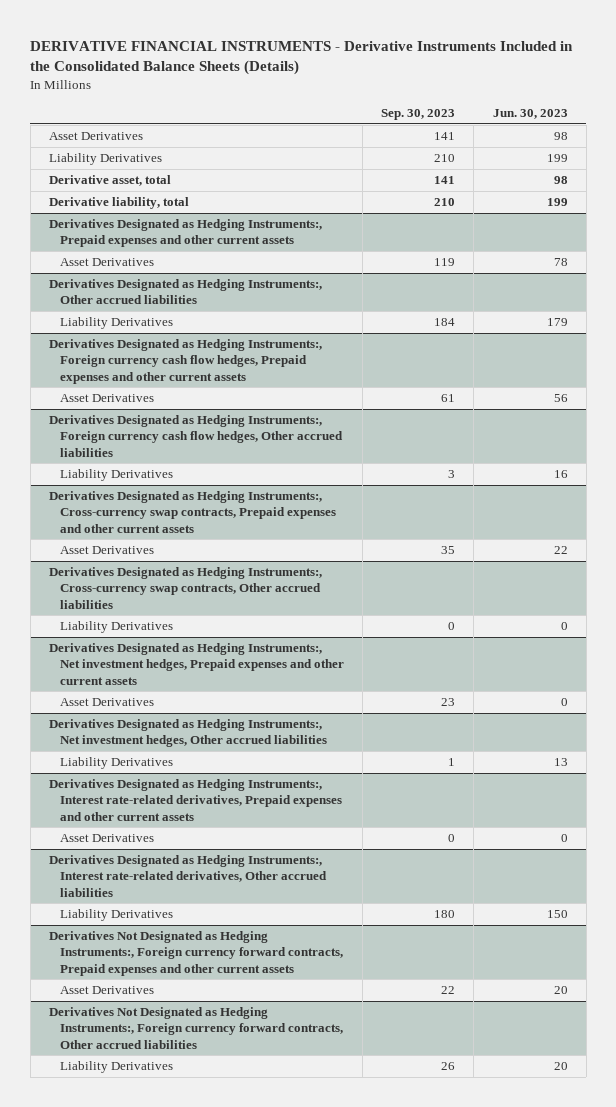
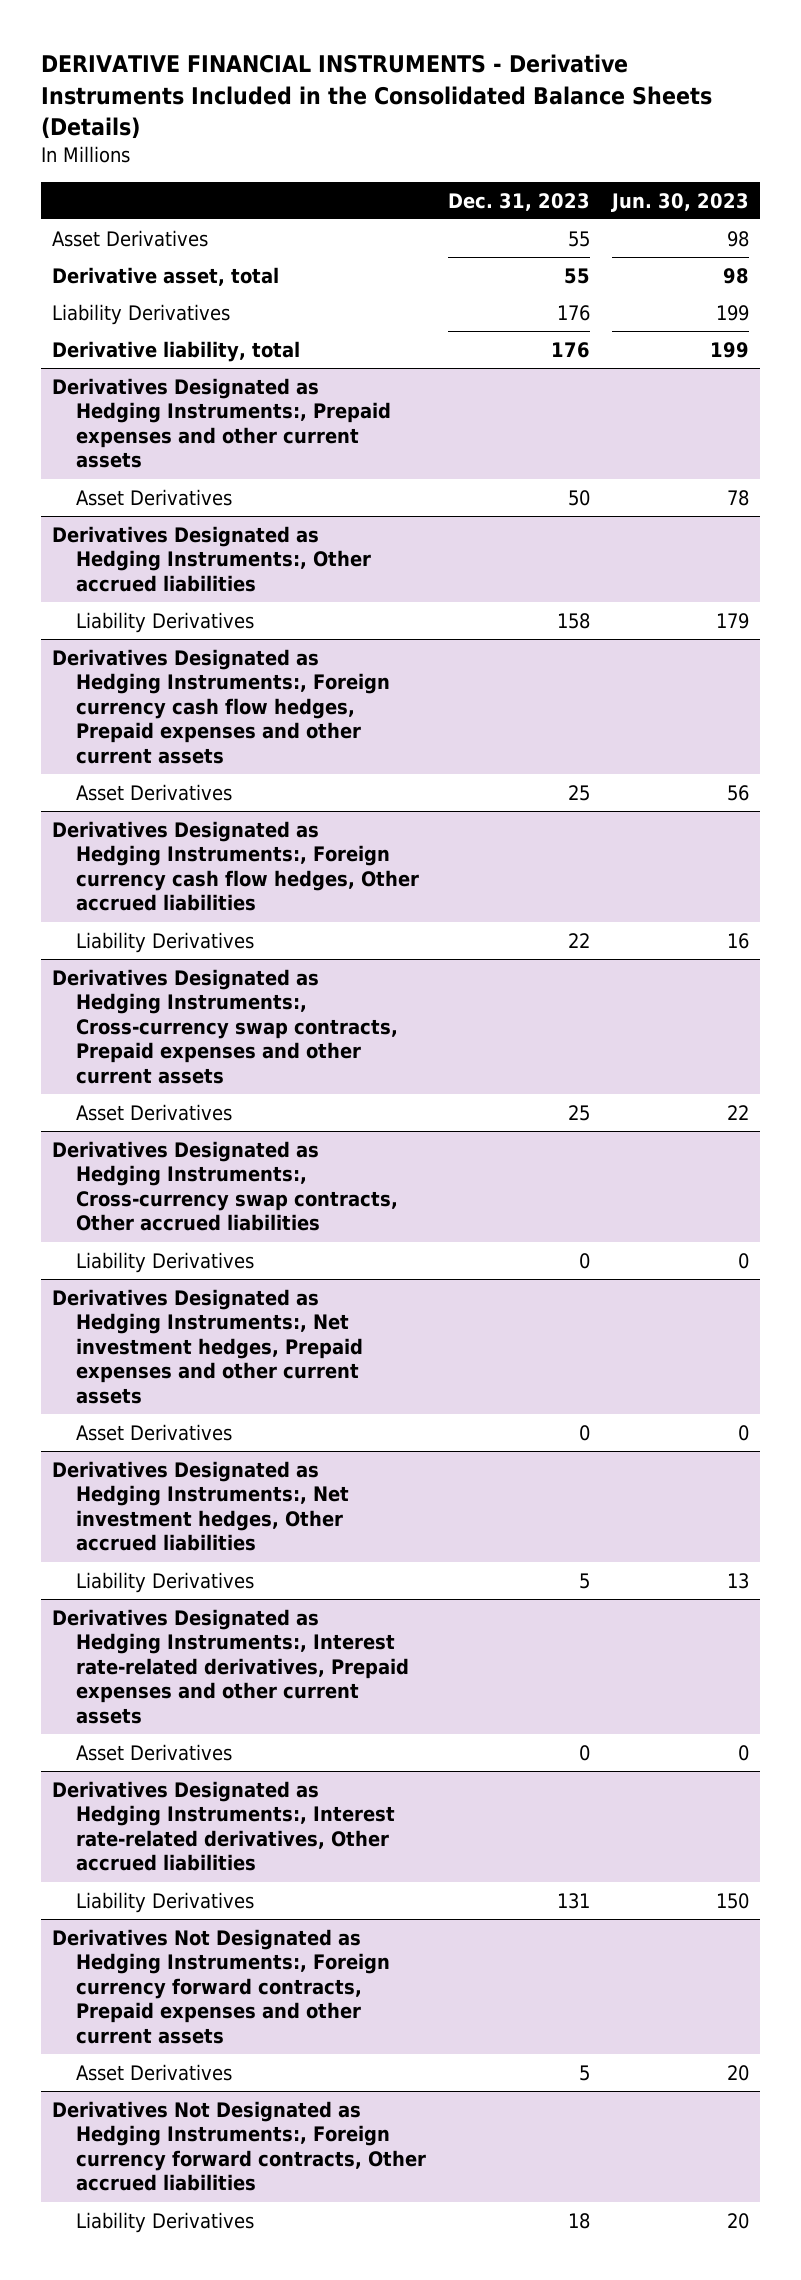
[381,109,456,121] Sep. 30, 2023 -> none
none -> [448,192,591,211] Dec. 31, 2023
[48,153,162,166] Liability Derivatives -> [52,303,231,325] Liability Derivatives

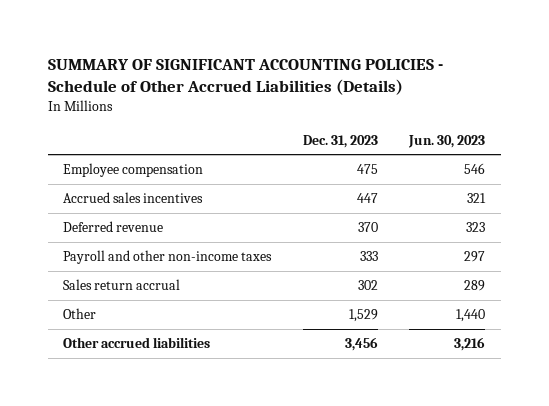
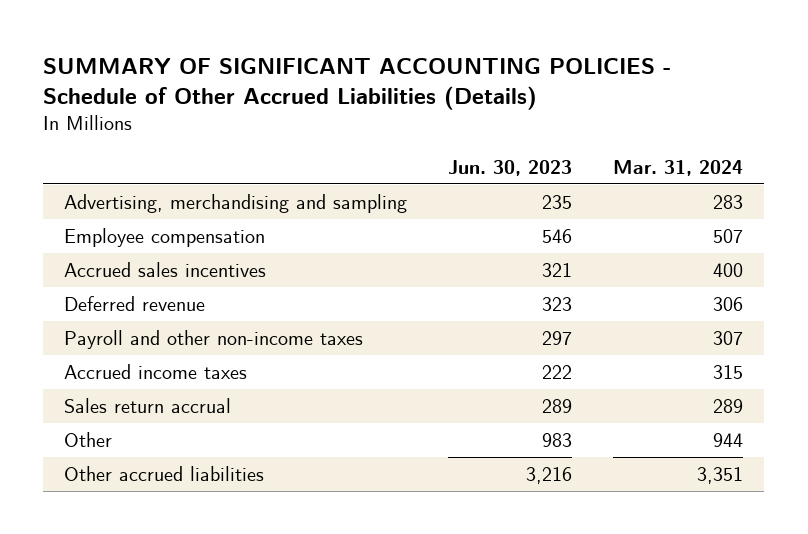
[302,134,378,148] Dec. 31, 2023 -> none
none -> [613,159,744,176] Mar. 31, 2024
none -> [64,193,408,213] Advertising, merchandising and sampling
none -> [64,363,248,379] Accrued income taxes
[456,309,486,323] 1,440 -> [542,432,573,447] 983

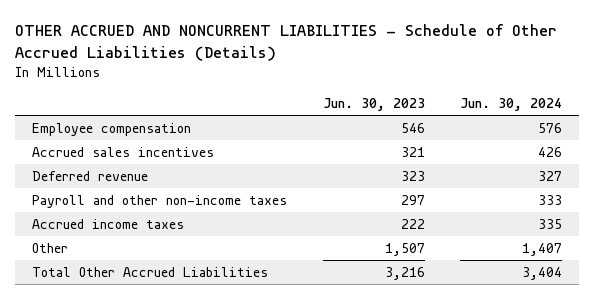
[43,57,672,111] SUMMARY OF SIGNIFICANT ACCOUNTING POLICIES - Schedule of Other Accrued Liabilities (Details) -> [14,24,557,61] OTHER ACCRUED AND NONCURRENT LIABILITIES - Schedule of Other Accrued Liabilities (Details)
[613,159,744,176] Mar. 31, 2024 -> none
none -> [459,97,562,111] Jun. 30, 2024
[64,193,408,213] Advertising, merchandising and sampling -> none
[64,397,232,413] Sales return accrual -> none
[542,432,573,447] 983 -> [384,243,425,257] 1,507
[64,465,265,481] Other accrued liabilities -> [32,267,269,278] Total Other Accrued Liabilities

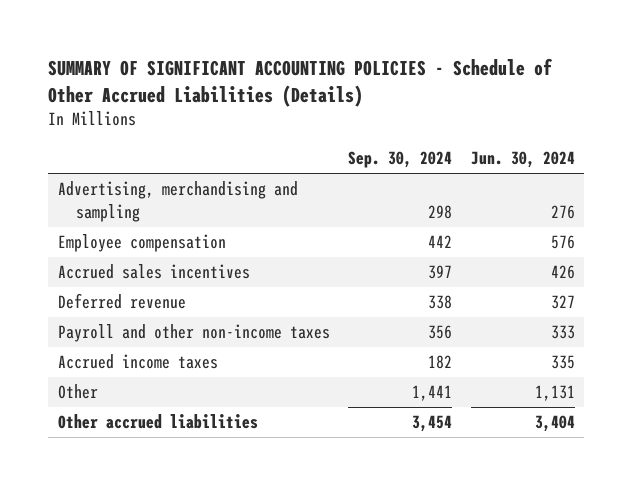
[14,24,557,61] OTHER ACCRUED AND NONCURRENT LIABILITIES - Schedule of Other Accrued Liabilities (Details) -> [48,58,554,108] SUMMARY OF SIGNIFICANT ACCOUNTING POLICIES - Schedule of Other Accrued Liabilities (Details)
[322,97,425,111] Jun. 30, 2023 -> none
none -> [348,150,453,168] Sep. 30, 2024
none -> [57,181,298,222] Advertising, merchandising and sampling
[521,243,562,257] 1,407 -> [534,385,575,402] 1,131
[32,267,269,278] Total Other Accrued Liabilities -> [57,414,258,430] Other accrued liabilities

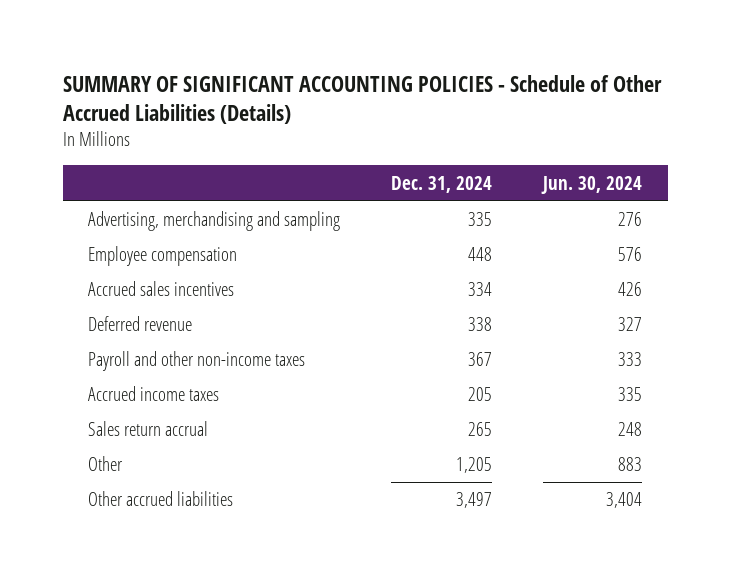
[348,150,453,168] Sep. 30, 2024 -> none
none -> [391,175,493,193] Dec. 31, 2024
none -> [88,421,209,437] Sales return accrual
[534,385,575,402] 1,131 -> [618,457,643,472] 883

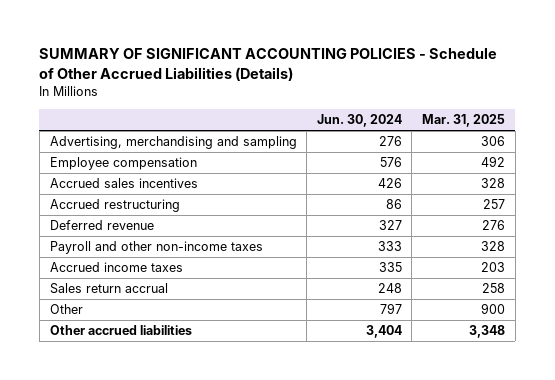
[391,175,493,193] Dec. 31, 2024 -> none
none -> [422,114,506,128] Mar. 31, 2025
none -> [49,199,180,213] Accrued restructuring
[618,457,643,472] 883 -> [379,303,402,315] 797

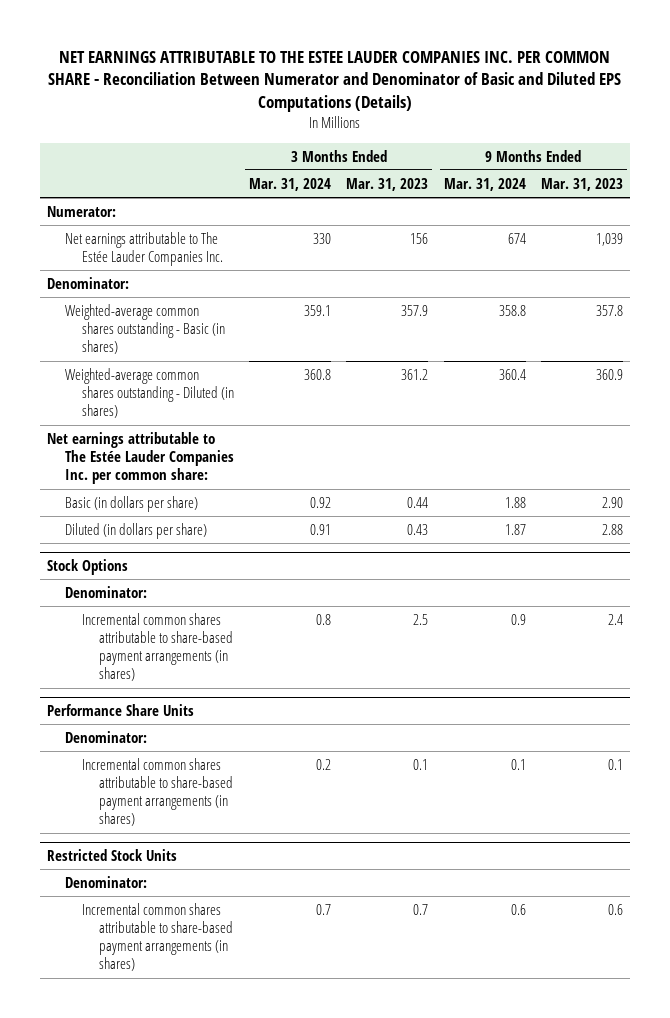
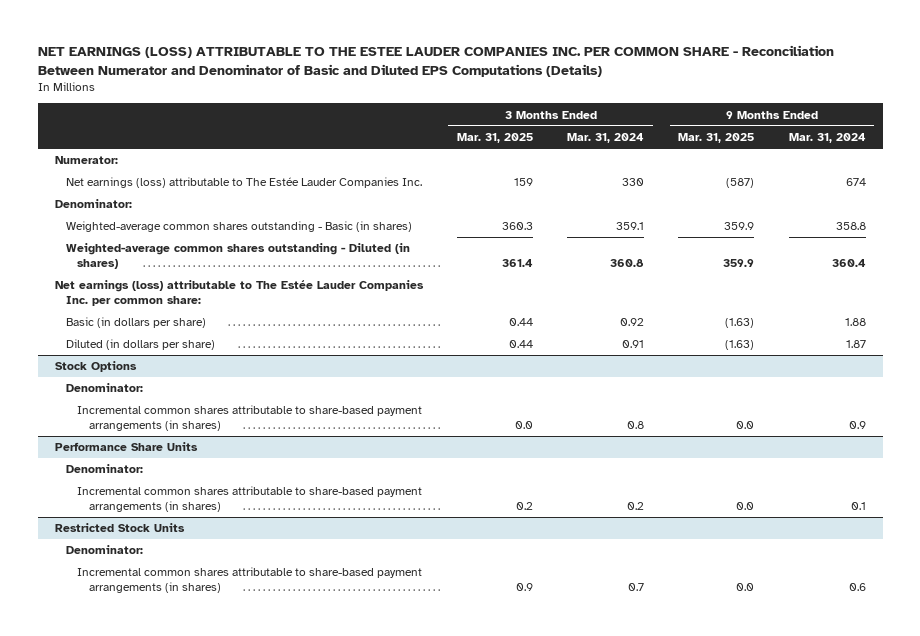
[48,50,622,113] NET EARNINGS ATTRIBUTABLE TO THE ESTEE LAUDER COMPANIES INC. PER COMMON SHARE - Reconciliation Between Numerator and Denominator of Basic and Diluted EPS Computations (Details) -> [37,45,834,78] NET EARNINGS (LOSS) ATTRIBUTABLE TO THE ESTEE LAUDER COMPANIES INC. PER COMMON SHARE - Reconciliation Between Numerator and Denominator of Basic and Diluted EPS Computations (Details)
[346,177,429,191] Mar. 31, 2023 -> none
[540,177,623,191] Mar. 31, 2023 -> none
none -> [456,133,533,144] Mar. 31, 2025
none -> [678,133,755,144] Mar. 31, 2025
[64,231,223,267] Net earnings attributable to The Estée Lauder Companies Inc. -> [66,177,423,189] Net earnings (loss) attributable to The Estée Lauder Companies Inc.
[47,431,234,485] Net earnings attributable to The Estée Lauder Companies Inc. per common share: -> [54,280,424,307] Net earnings (loss) attributable to The Estée Lauder Companies Inc. per common share:

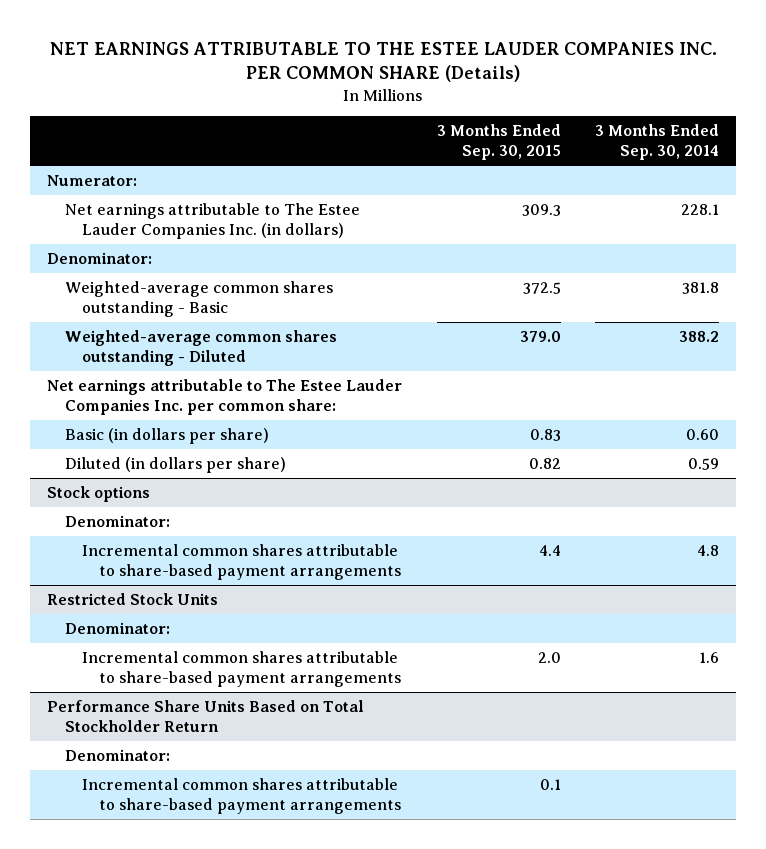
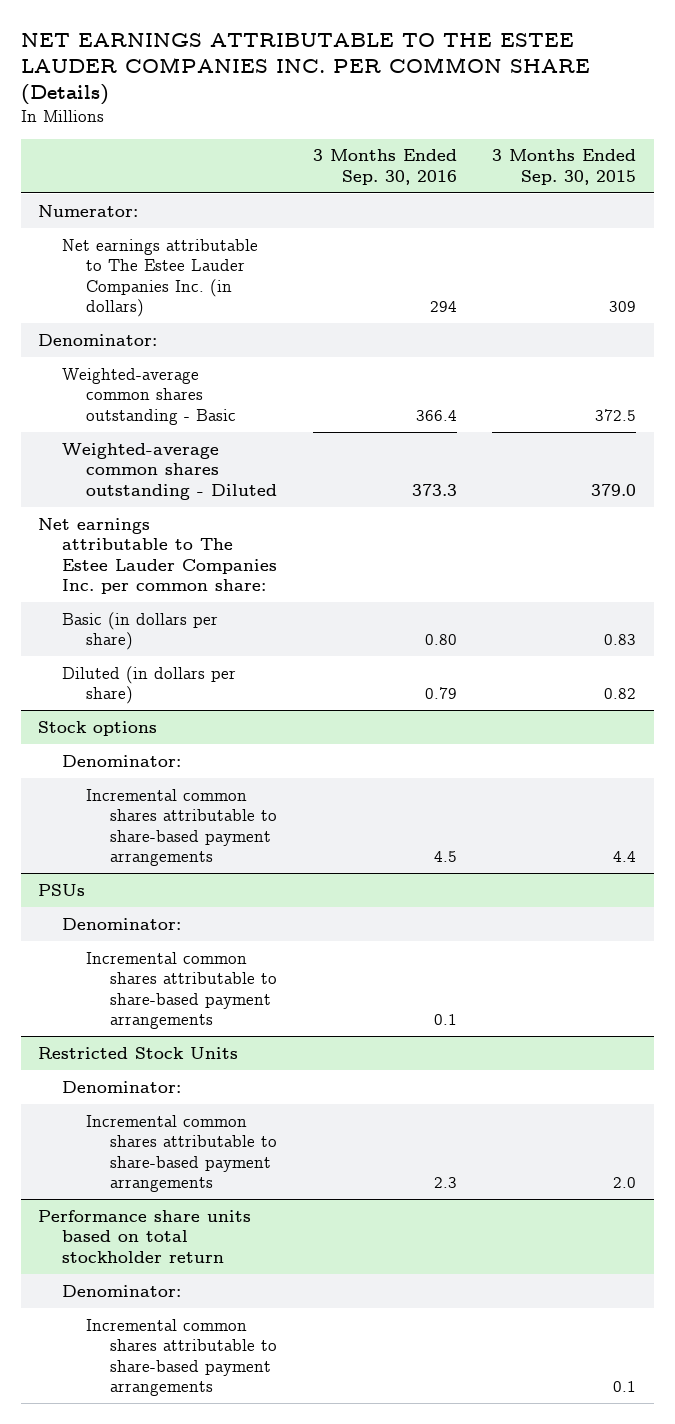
[594,124,719,160] 3 Months Ended Sep. 30, 2014 -> none
none -> [312,149,457,185] 3 Months Ended Sep. 30, 2016
[521,204,561,217] 309.3 -> [609,301,637,313] 309
none -> [38,883,86,896] PSUs
none -> [62,917,182,930] Denominator:
none -> [85,951,277,1030] Incremental common shares attributable to share-based payment arrangements
[47,700,365,732] Performance Share Units Based on Total Stockholder Return -> [38,1209,252,1263] Performance share units based on total stockholder return

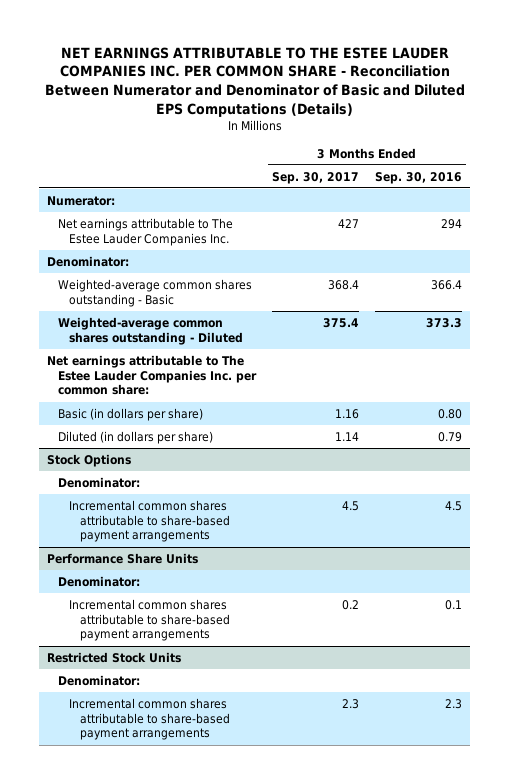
[20,32,590,106] NET EARNINGS ATTRIBUTABLE TO THE ESTEE LAUDER COMPANIES INC. PER COMMON SHARE (Details) -> [44,46,465,117] NET EARNINGS ATTRIBUTABLE TO THE ESTEE LAUDER COMPANIES INC. PER COMMON SHARE - Reconciliation Between Numerator and Denominator of Basic and Diluted EPS Computations (Details)
[492,149,637,185] 3 Months Ended Sep. 30, 2015 -> none
none -> [272,171,360,184] Sep. 30, 2017
[62,238,259,318] Net earnings attributable to The Estee Lauder Companies Inc. (in dollars) -> [58,217,234,246] Net earnings attributable to The Estee Lauder Companies Inc.
[38,720,158,736] Stock options -> [47,453,132,467] Stock Options
[38,883,86,896] PSUs -> none
none -> [47,552,199,564] Performance Share Units
[38,1209,252,1263] Performance share units based on total stockholder return -> none
[62,1284,182,1297] Denominator: -> none
[85,1318,277,1397] Incremental common shares attributable to share-based payment arrangements -> none

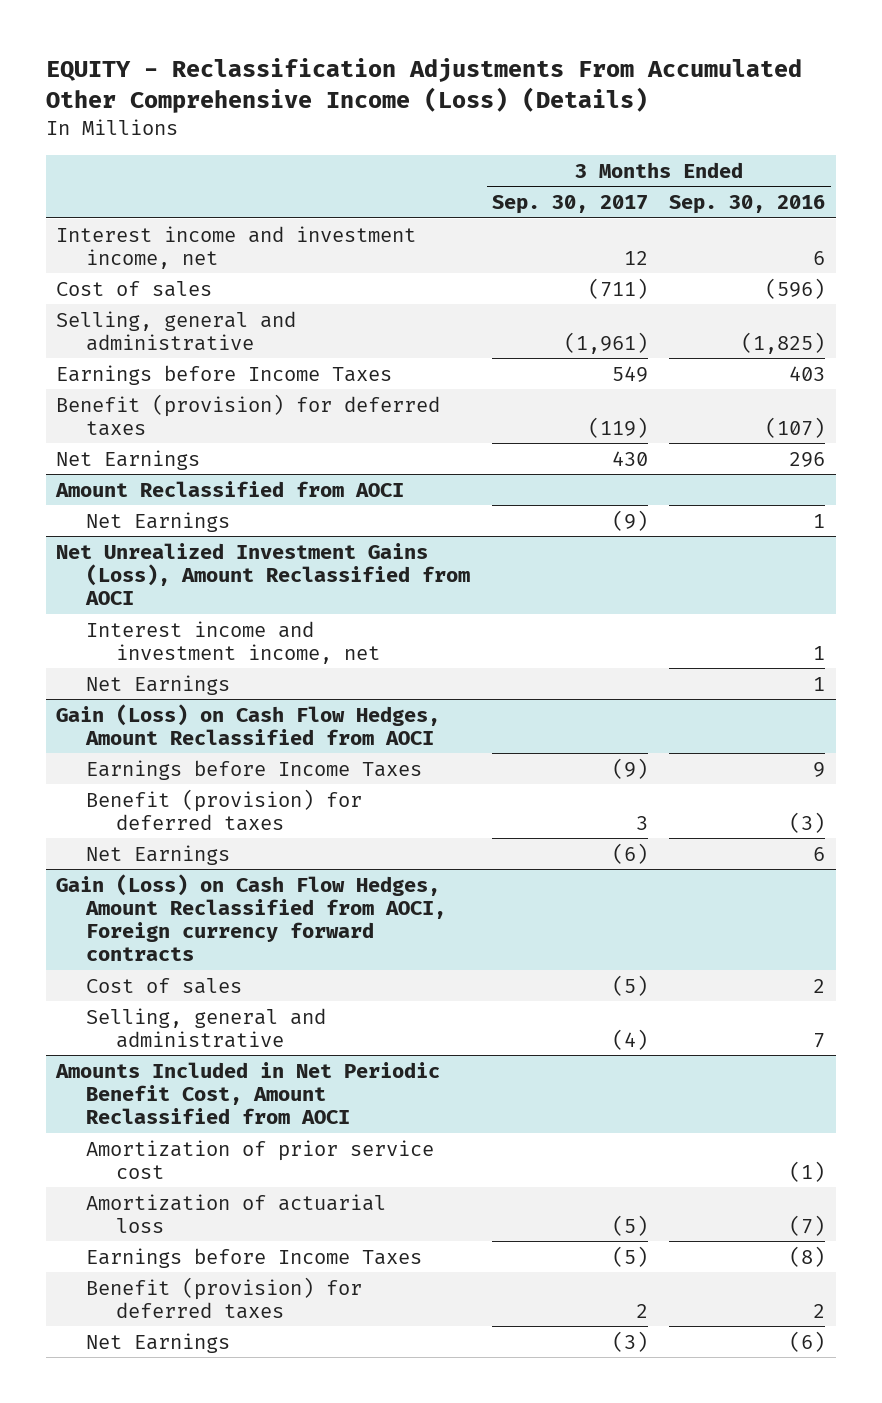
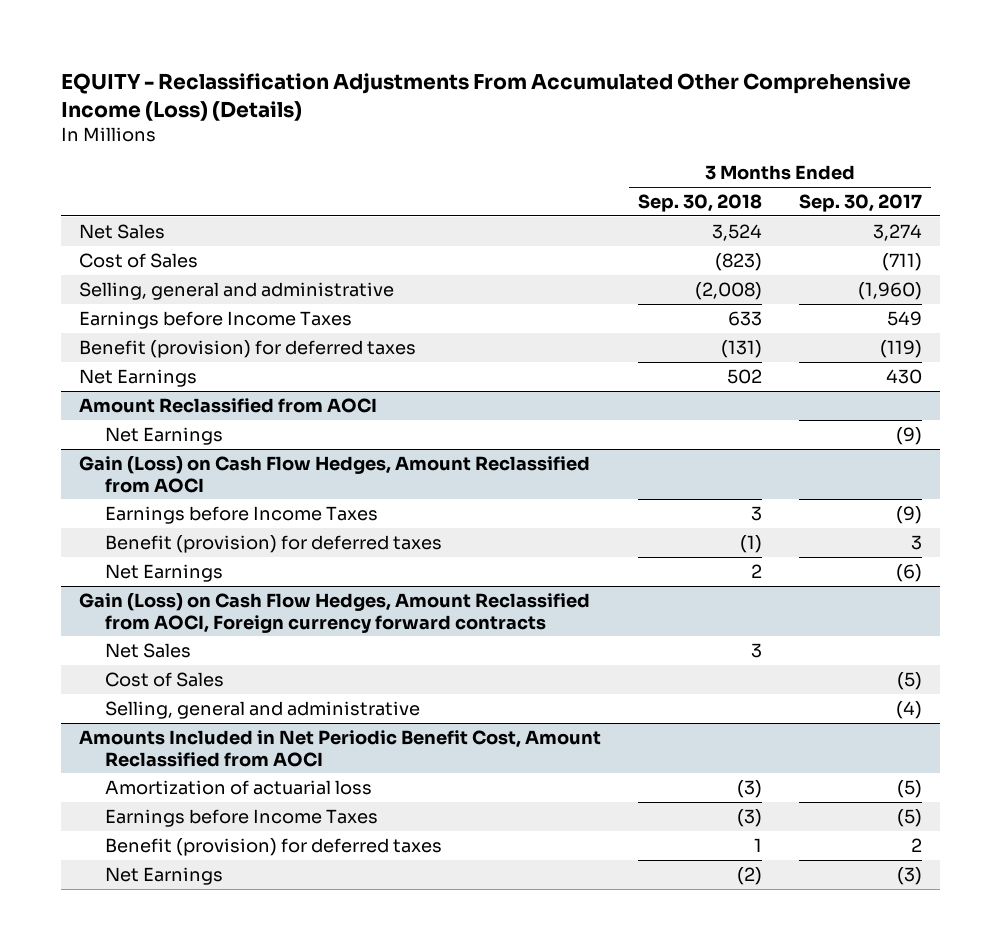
[669,195,826,215] Sep. 30, 2016 -> none
none -> [638,193,763,212] Sep. 30, 2018
[56,225,417,269] Interest income and investment income, net -> none
none -> [79,223,166,239] Net Sales
[56,280,213,297] Cost of sales -> [79,252,199,268] Cost of Sales
[563,331,648,354] (1,961) -> [857,281,922,300] (1,960)
[56,542,471,606] Net Unrealized Investment Gains (Loss), Amount Reclassified from AOCI -> none
[86,620,381,664] Interest income and investment income, net -> none
[86,674,231,695] Net Earnings -> none
none -> [105,642,192,658] Net Sales
[86,977,243,994] Cost of sales -> [105,671,225,687] Cost of Sales
[86,1139,435,1179] Amortization of prior service cost -> none

